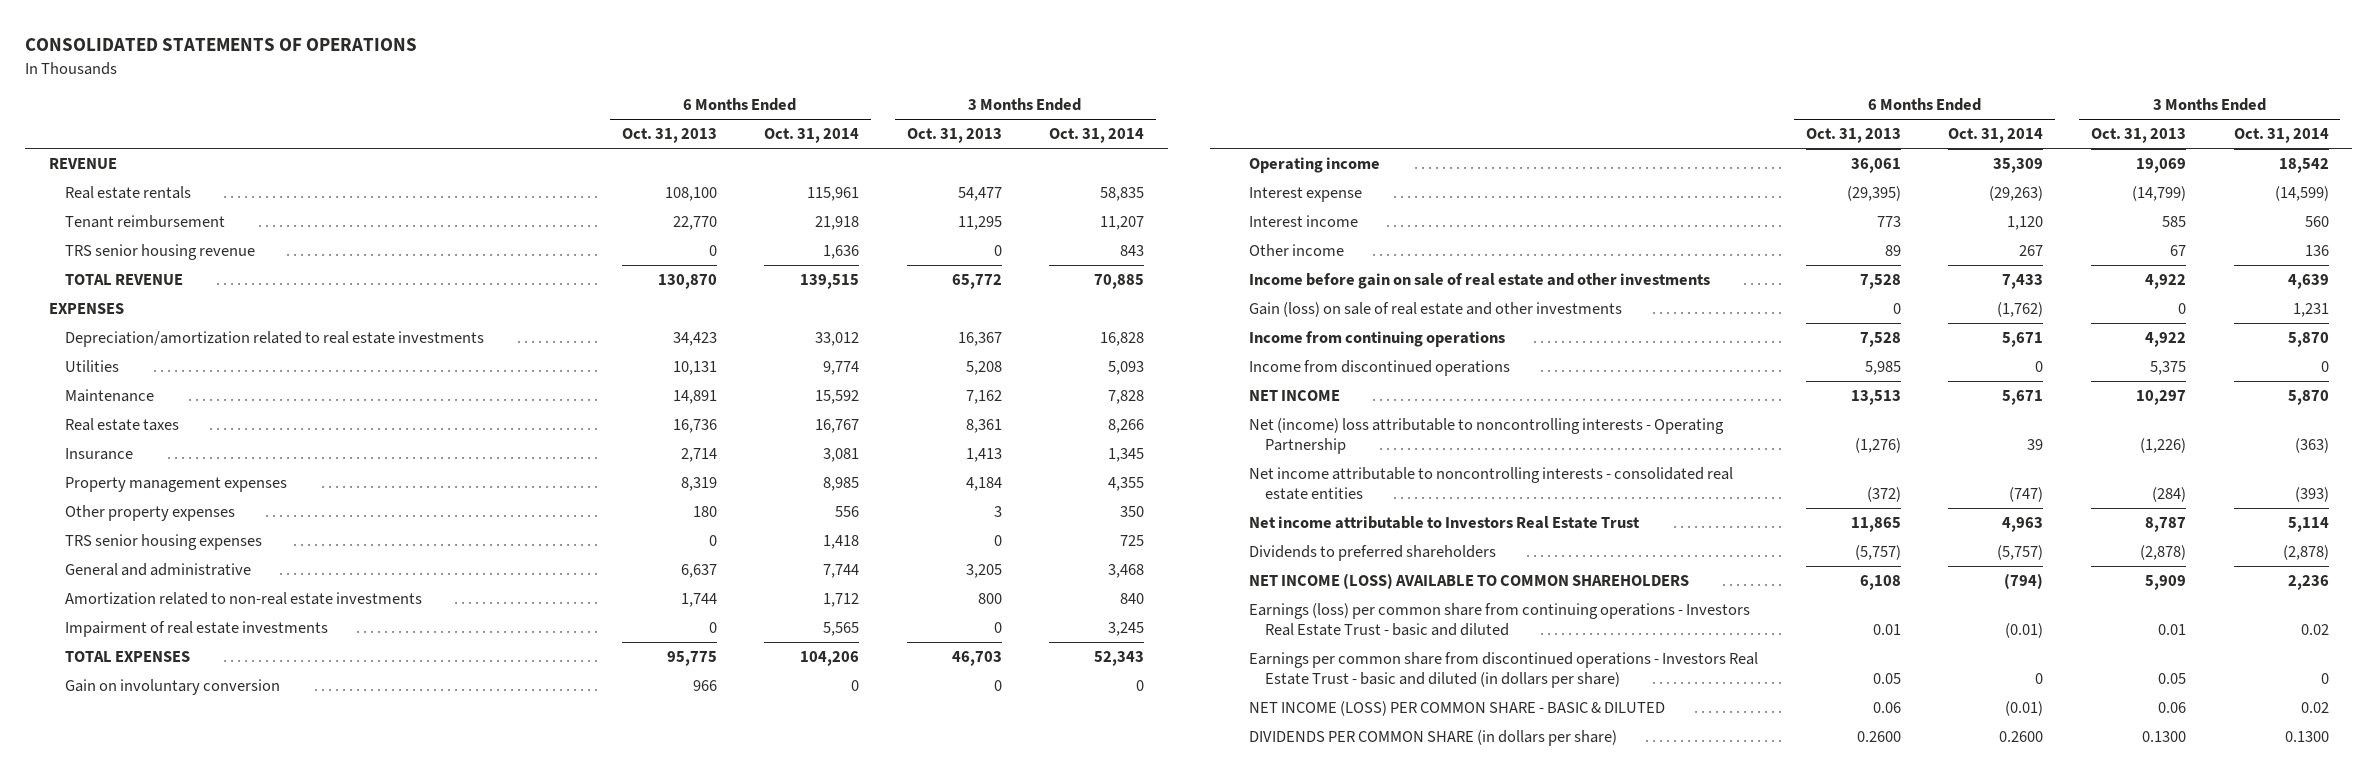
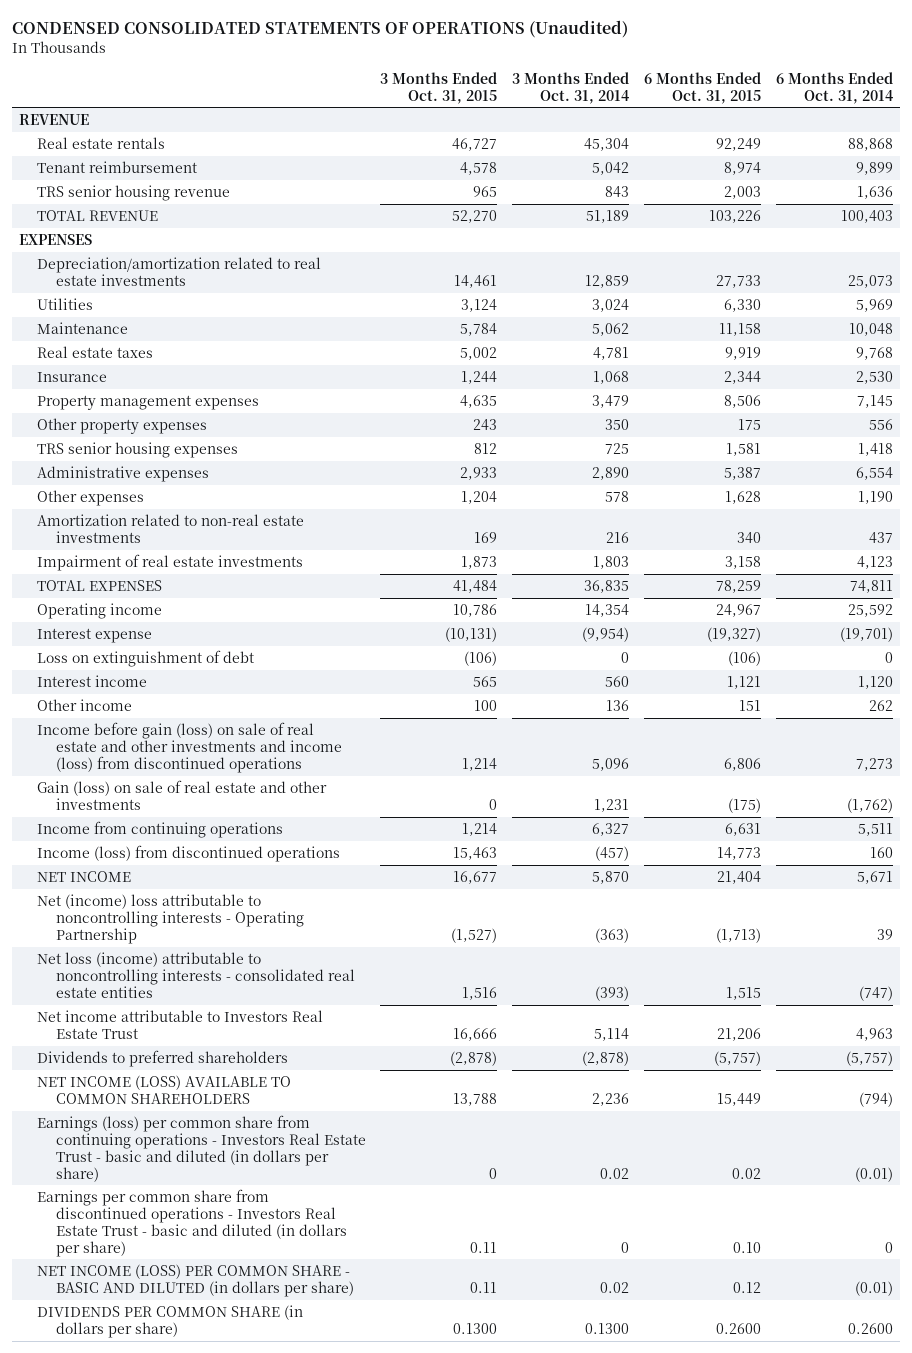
[25,38,418,52] CONSOLIDATED STATEMENTS OF OPERATIONS -> [11,19,628,38] CONDENSED CONSOLIDATED STATEMENTS OF OPERATIONS (Unaudited)
[621,128,717,144] Oct. 31, 2013 -> none
[906,128,1002,144] Oct. 31, 2013 -> none
none -> [380,71,498,104] 3 Months Ended Oct. 31, 2015
none -> [644,71,762,104] 6 Months Ended Oct. 31, 2015
[807,186,860,201] 115,961 -> [847,138,893,152] 88,868
[1100,186,1145,201] 58,835 -> [584,138,630,152] 45,304
[815,215,860,230] 21,918 -> [855,162,893,176] 9,899
[1100,215,1145,230] 11,207 -> [592,162,630,176] 5,042
[800,273,860,289] 139,515 -> [840,210,893,224] 100,403
[1094,273,1145,289] 70,885 -> [586,210,630,224] 51,189
[815,331,860,346] 33,012 -> [847,274,893,288] 25,073
[1100,331,1145,346] 16,828 -> [585,274,630,288] 12,859
[823,360,860,375] 9,774 -> [855,299,893,313] 5,969
[1108,360,1145,375] 5,093 -> [592,299,630,313] 3,024
[815,389,860,404] 15,592 -> [848,323,893,337] 10,048
[1108,389,1145,404] 7,828 -> [592,323,630,337] 5,062
[815,418,860,433] 16,767 -> [855,347,893,361] 9,768
[1108,418,1145,433] 8,266 -> [593,347,630,361] 4,781
[823,447,860,462] 3,081 -> [855,371,893,385] 2,530
[1108,447,1145,462] 1,345 -> [593,371,630,385] 1,068
[823,476,860,491] 8,985 -> [856,395,893,409] 7,145
[1108,476,1145,491] 4,355 -> [592,395,630,409] 3,479
[64,678,280,695] Gain on involuntary conversion -> none
[64,562,251,576] General and administrative -> [37,466,210,483] Administrative expenses
[823,563,860,578] 7,744 -> [855,467,893,481] 6,554
[1108,563,1145,578] 3,468 -> [592,467,630,481] 2,890
none -> [37,490,145,507] Other expenses
[823,592,860,607] 1,712 -> [868,531,893,543] 437
[1120,592,1145,604] 840 -> [606,531,630,543] 216
[823,621,860,636] 5,565 -> [856,556,893,570] 4,123
[1108,621,1145,636] 3,245 -> [593,556,630,570] 1,803
[800,650,860,666] 104,206 -> [849,580,893,594] 74,811
[1094,650,1145,666] 52,343 -> [584,580,630,594] 36,835
[1993,157,2044,173] 35,309 -> [847,604,893,618] 25,592
[2278,157,2329,173] 18,542 -> [585,604,630,618] 14,354
[1989,185,2044,201] (29,263) -> [839,627,893,643] (19,701)
[2274,185,2329,201] (14,599) -> [582,627,630,643] (9,954)
none -> [37,650,255,668] Loss on extinguishment of debt
[2019,244,2044,256] 267 -> [868,700,893,712] 262
[1249,272,1711,289] Income before gain on sale of real estate and other investments -> [37,722,342,773] Income before gain (loss) on sale of real estate and other investments and income (loss) from discontinued operations
[2002,273,2044,289] 7,433 -> [855,757,893,771] 7,273
[2287,273,2329,289] 4,639 -> [592,757,630,771] 5,096
[2002,331,2044,347] 5,671 -> [857,823,893,837] 5,511
[2287,331,2329,347] 5,870 -> [592,823,630,837] 6,327
[1249,359,1511,376] Income from discontinued operations -> [37,845,341,863] Income (loss) from discontinued operations
[2035,360,2044,372] 0 -> [869,847,893,859] 160
[2320,360,2329,372] 0 -> [595,846,630,862] (457)
[1249,466,1734,500] Net income attributable to noncontrolling interests - consolidated real estate entities -> [37,952,355,998] Net loss (income) attributable to noncontrolling interests - consolidated real estate entities
[1249,602,1751,636] Earnings (loss) per common share from continuing operations - Investors Real Estate Trust - basic and diluted -> [37,1115,366,1182] Earnings (loss) per common share from continuing operations - Investors Real Estate Trust - basic and diluted (in dollars per share)
[1249,700,1666,716] NET INCOME (LOSS) PER COMMON SHARE - BASIC & DILUTED -> [37,1264,354,1297] NET INCOME (LOSS) PER COMMON SHARE - BASIC AND DILUTED (in dollars per share)

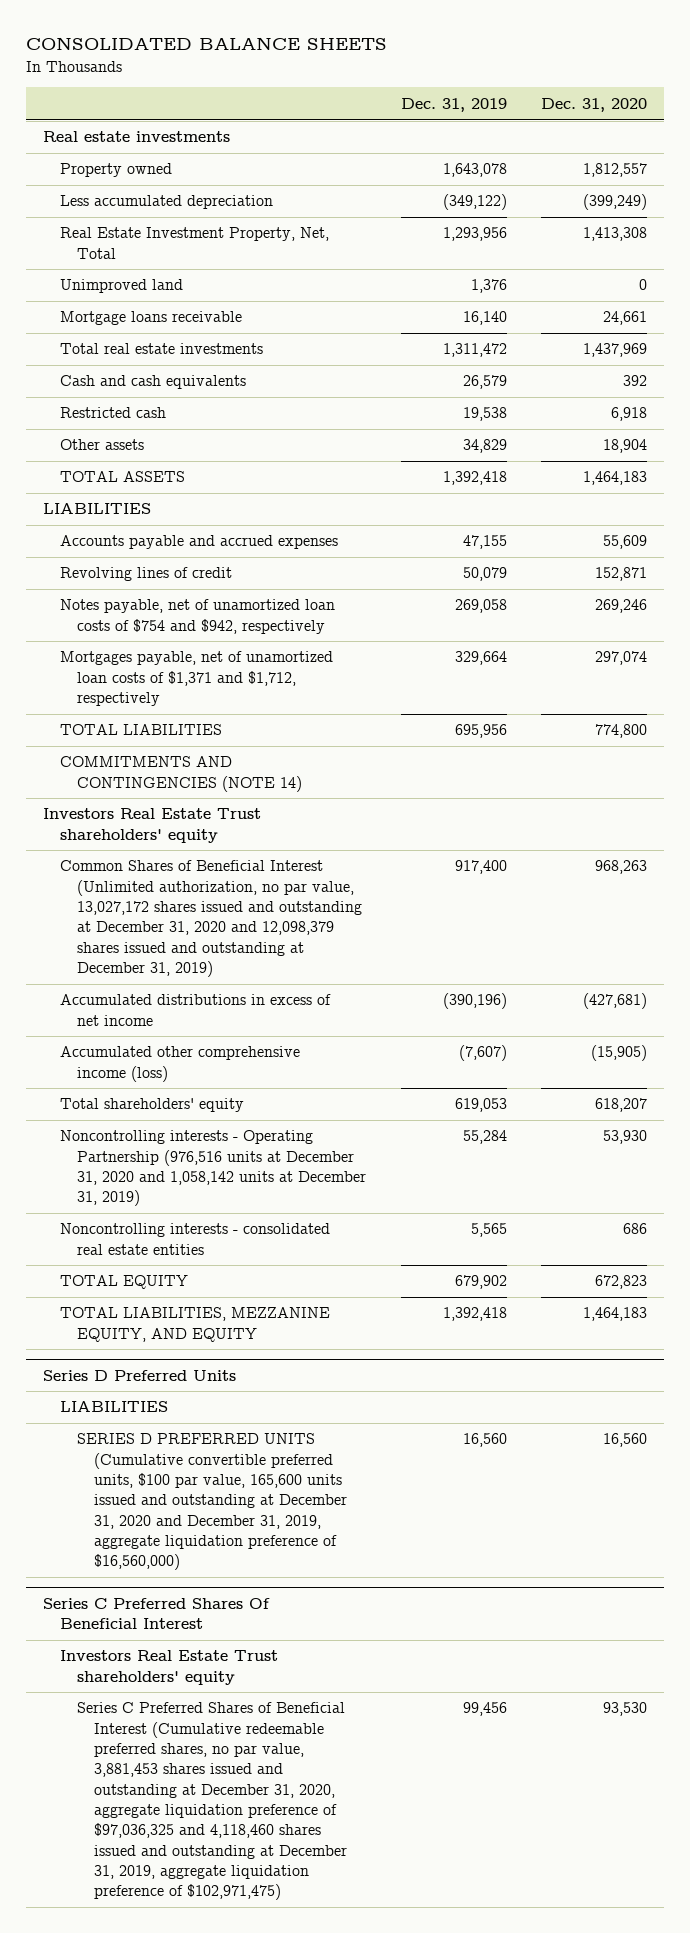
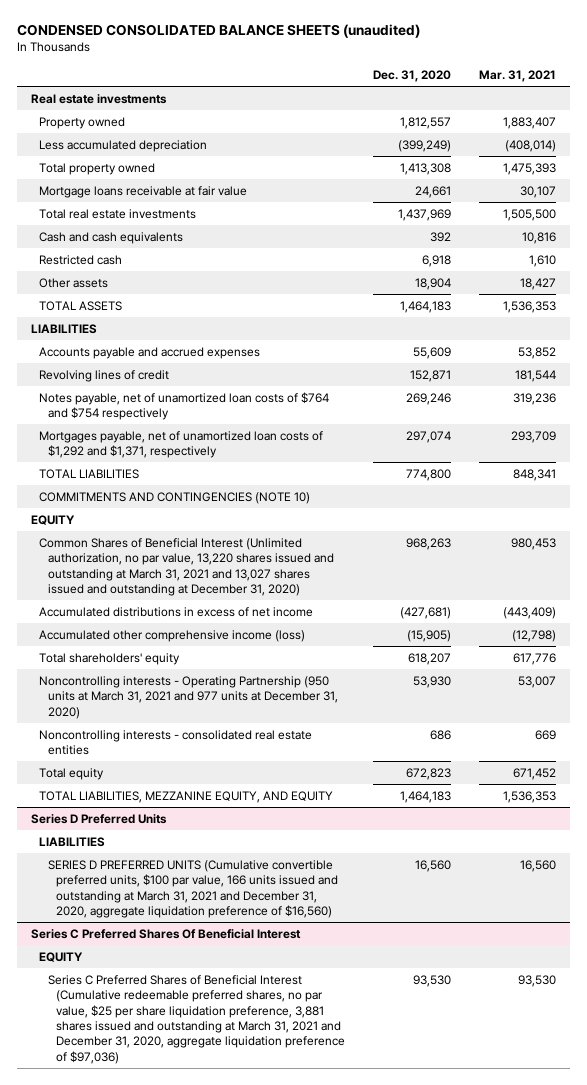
[26,37,388,51] CONSOLIDATED BALANCE SHEETS -> [16,24,420,39] CONDENSED CONSOLIDATED BALANCE SHEETS (unaudited)
[400,97,507,112] Dec. 31, 2019 -> none
none -> [479,70,557,83] Mar. 31, 2021
[60,279,184,294] Unimproved land -> none
[60,227,330,259] Real Estate Investment Property, Net, Total -> [39,162,156,175] Total property owned
[60,311,243,326] Mortgage loans receivable -> [39,185,248,198] Mortgage loans receivable at fair value
[60,599,336,634] Notes payable, net of unamortized loan costs of $754 and $942, respectively -> [39,391,330,421] Notes payable, net of unamortized loan costs of $764 and $754 respectively
[60,651,334,707] Mortgages payable, net of unamortized loan costs of $1,371 and $1,712, respectively -> [39,430,324,459] Mortgages payable, net of unamortized loan costs of $1,292 and $1,371, respectively
[43,808,262,843] Investors Real Estate Trust shareholders' equity -> none
[60,756,303,792] COMMITMENTS AND CONTINGENCIES (NOTE 14) -> [39,491,311,504] COMMITMENTS AND CONTINGENCIES (NOTE 10)
none -> [30,514,75,525] EQUITY
[60,860,363,978] Common Shares of Beneficial Interest (Unlimited authorization, no par value, 13,027,172 shares issued and outstanding at December 31, 2020 and 12,098,379 shares issued and outstanding at December 31, 2019) -> [39,537,334,597] Common Shares of Beneficial Interest (Unlimited authorization, no par value, 13,220 shares issued and outstanding at March 31, 2021 and 13,027 shares issued and outstanding at December 31, 2020)
[60,1130,367,1207] Noncontrolling interests - Operating Partnership (976,516 units at December 31, 2020 and 1,058,142 units at December 31, 2019) -> [39,675,338,719] Noncontrolling interests - Operating Partnership (950 units at March 31, 2021 and 977 units at December 31, 2020)
[60,1275,189,1290] TOTAL EQUITY -> [39,767,105,780] Total equity
[77,1433,348,1571] SERIES D PREFERRED UNITS (Cumulative convertible preferred units, $100 par value, 165,600 units issued and outstanding at December 31, 2020 and December 31, 2019, aggregate liquidation preference of $16,560,000) -> [47,859,339,919] SERIES D PREFERRED UNITS (Cumulative convertible preferred units, $100 par value, 166 units issued and outstanding at March 31, 2021 and December 31, 2020, aggregate liquidation preference of $16,560)
[60,1650,279,1685] Investors Real Estate Trust shareholders' equity -> none
none -> [39,951,84,962] EQUITY
[77,1702,348,1901] Series C Preferred Shares of Beneficial Interest (Cumulative redeemable preferred shares, no par value, 3,881,453 shares issued and outstanding at December 31, 2020, aggregate liquidation preference of $97,036,325 and 4,118,460 shares issued and outstanding at December 31, 2019, aggregate liquidation preference of $102,971,475) -> [47,974,346,1064] Series C Preferred Shares of Beneficial Interest (Cumulative redeemable preferred shares, no par value, $25 per share liquidation preference, 3,881 shares issued and outstanding at March 31, 2021 and December 31, 2020, aggregate liquidation preference of $97,036)

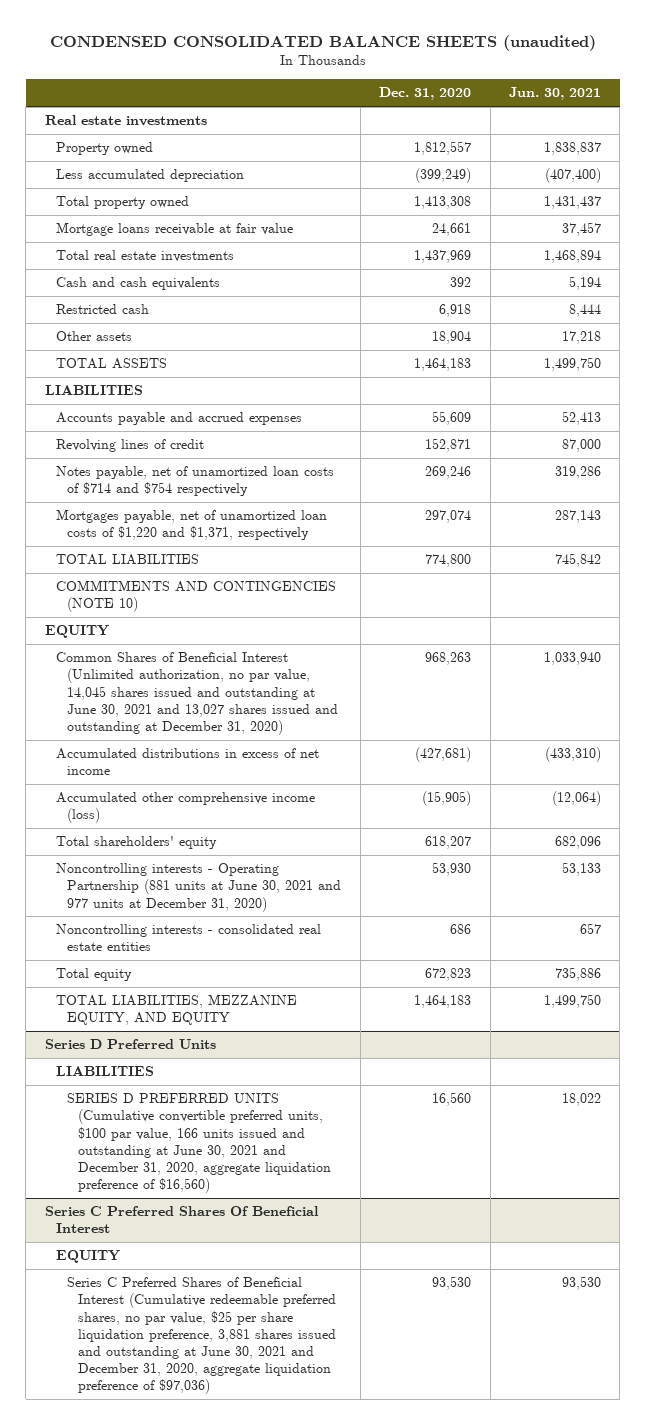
[479,70,557,83] Mar. 31, 2021 -> none
none -> [508,87,601,101] Jun. 30, 2021
[39,391,330,421] Notes payable, net of unamortized loan costs of $764 and $754 respectively -> [56,466,335,497] Notes payable, net of unamortized loan costs of $714 and $754 respectively
[39,430,324,459] Mortgages payable, net of unamortized loan costs of $1,292 and $1,371, respectively -> [56,509,328,541] Mortgages payable, net of unamortized loan costs of $1,220 and $1,371, respectively
[39,537,334,597] Common Shares of Beneficial Interest (Unlimited authorization, no par value, 13,220 shares issued and outstanding at March 31, 2021 and 13,027 shares issued and outstanding at December 31, 2020) -> [56,652,339,735] Common Shares of Beneficial Interest (Unlimited authorization, no par value, 14,045 shares issued and outstanding at June 30, 2021 and 13,027 shares issued and outstanding at December 31, 2020)
[39,675,338,719] Noncontrolling interests - Operating Partnership (950 units at March 31, 2021 and 977 units at December 31, 2020) -> [56,863,342,912] Noncontrolling interests - Operating Partnership (881 units at June 30, 2021 and 977 units at December 31, 2020)
[47,859,339,919] SERIES D PREFERRED UNITS (Cumulative convertible preferred units, $100 par value, 166 units issued and outstanding at March 31, 2021 and December 31, 2020, aggregate liquidation preference of $16,560) -> [67,1093,332,1193] SERIES D PREFERRED UNITS (Cumulative convertible preferred units, $100 par value, 166 units issued and outstanding at June 30, 2021 and December 31, 2020, aggregate liquidation preference of $16,560)
[47,974,346,1064] Series C Preferred Shares of Beneficial Interest (Cumulative redeemable preferred shares, no par value, $25 per share liquidation preference, 3,881 shares issued and outstanding at March 31, 2021 and December 31, 2020, aggregate liquidation preference of $97,036) -> [67,1277,337,1394] Series C Preferred Shares of Beneficial Interest (Cumulative redeemable preferred shares, no par value, $25 per share liquidation preference, 3,881 shares issued and outstanding at June 30, 2021 and December 31, 2020, aggregate liquidation preference of $97,036)

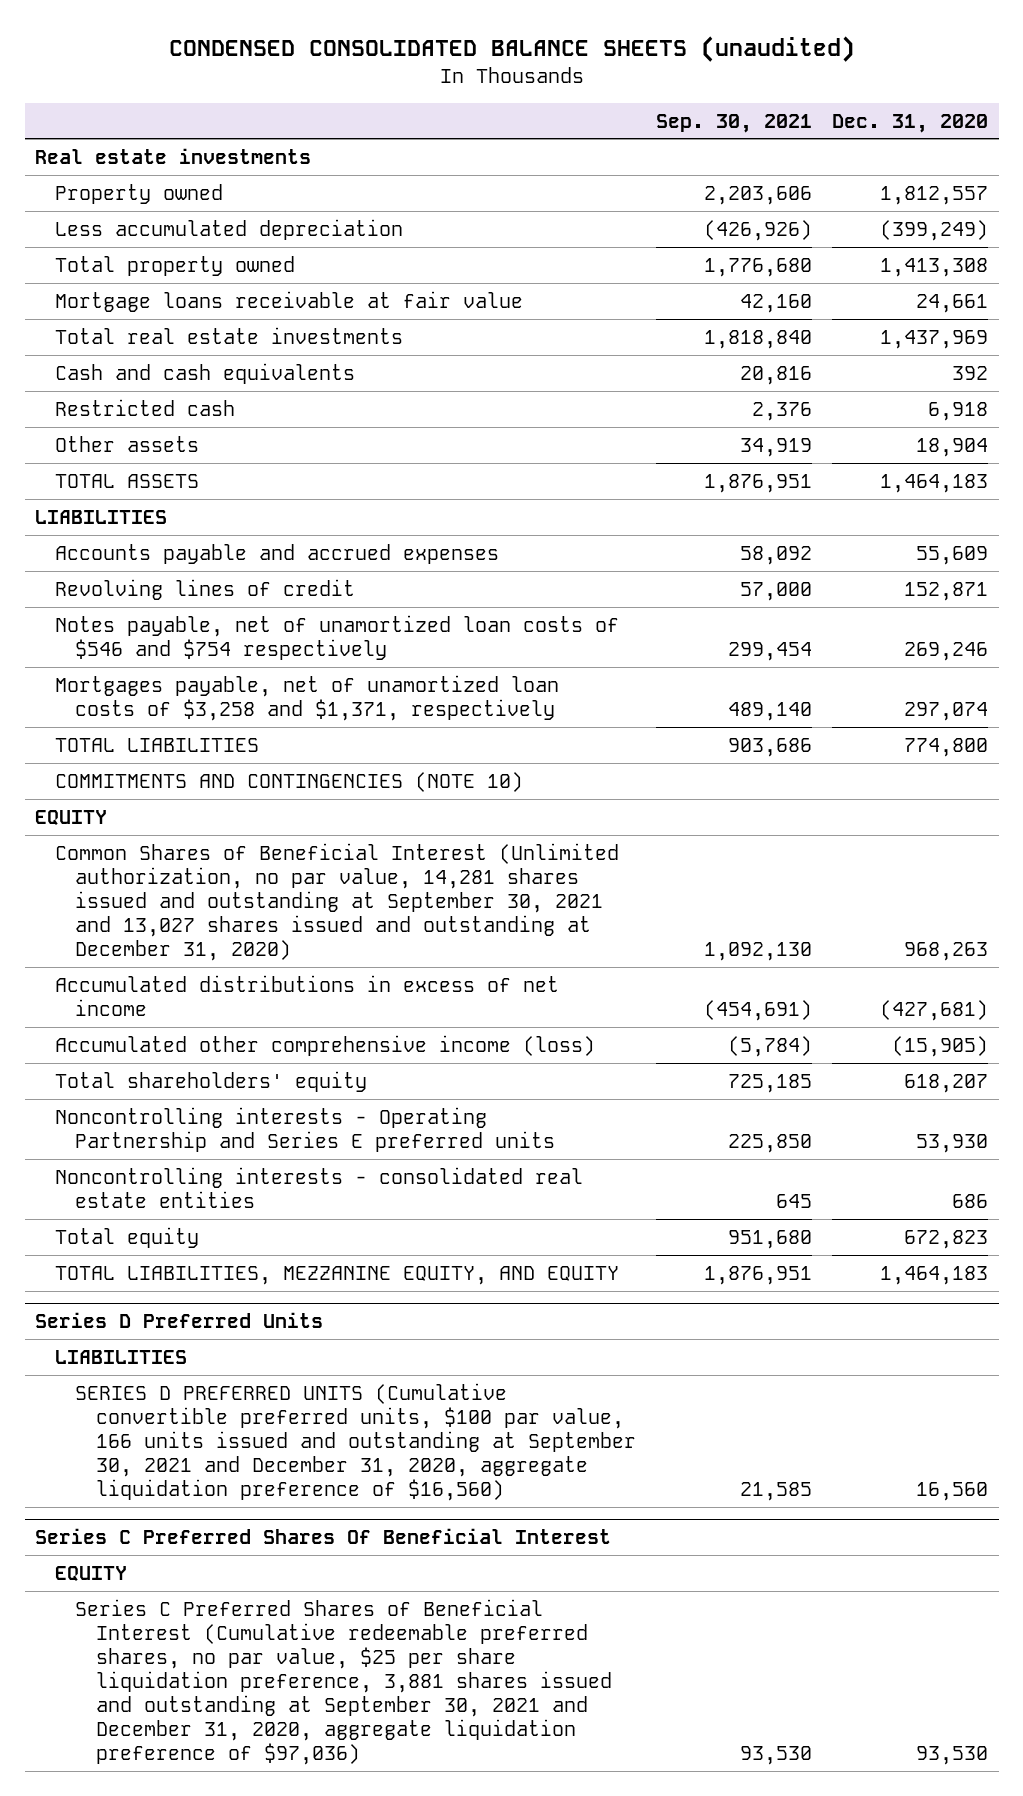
[508,87,601,101] Jun. 30, 2021 -> none
none -> [656,113,813,133] Sep. 30, 2021
[56,466,335,497] Notes payable, net of unamortized loan costs of $714 and $754 respectively -> [55,614,620,660] Notes payable, net of unamortized loan costs of $546 and $754 respectively
[56,509,328,541] Mortgages payable, net of unamortized loan costs of $1,220 and $1,371, respectively -> [55,674,560,721] Mortgages payable, net of unamortized loan costs of $3,258 and $1,371, respectively
[56,652,339,735] Common Shares of Beneficial Interest (Unlimited authorization, no par value, 14,045 shares issued and outstanding at June 30, 2021 and 13,027 shares issued and outstanding at December 31, 2020) -> [55,842,620,961] Common Shares of Beneficial Interest (Unlimited authorization, no par value, 14,281 shares issued and outstanding at September 30, 2021 and 13,027 shares issued and outstanding at December 31, 2020)
[56,863,342,912] Noncontrolling interests - Operating Partnership (881 units at June 30, 2021 and 977 units at December 31, 2020) -> [55,1106,556,1152] Noncontrolling interests - Operating Partnership and Series E preferred units
[67,1093,332,1193] SERIES D PREFERRED UNITS (Cumulative convertible preferred units, $100 par value, 166 units issued and outstanding at June 30, 2021 and December 31, 2020, aggregate liquidation preference of $16,560) -> [75,1382,636,1501] SERIES D PREFERRED UNITS (Cumulative convertible preferred units, $100 par value, 166 units issued and outstanding at September 30, 2021 and December 31, 2020, aggregate liquidation preference of $16,560)
[67,1277,337,1394] Series C Preferred Shares of Beneficial Interest (Cumulative redeemable preferred shares, no par value, $25 per share liquidation preference, 3,881 shares issued and outstanding at June 30, 2021 and December 31, 2020, aggregate liquidation preference of $97,036) -> [75,1598,612,1765] Series C Preferred Shares of Beneficial Interest (Cumulative redeemable preferred shares, no par value, $25 per share liquidation preference, 3,881 shares issued and outstanding at September 30, 2021 and December 31, 2020, aggregate liquidation preference of $97,036)

